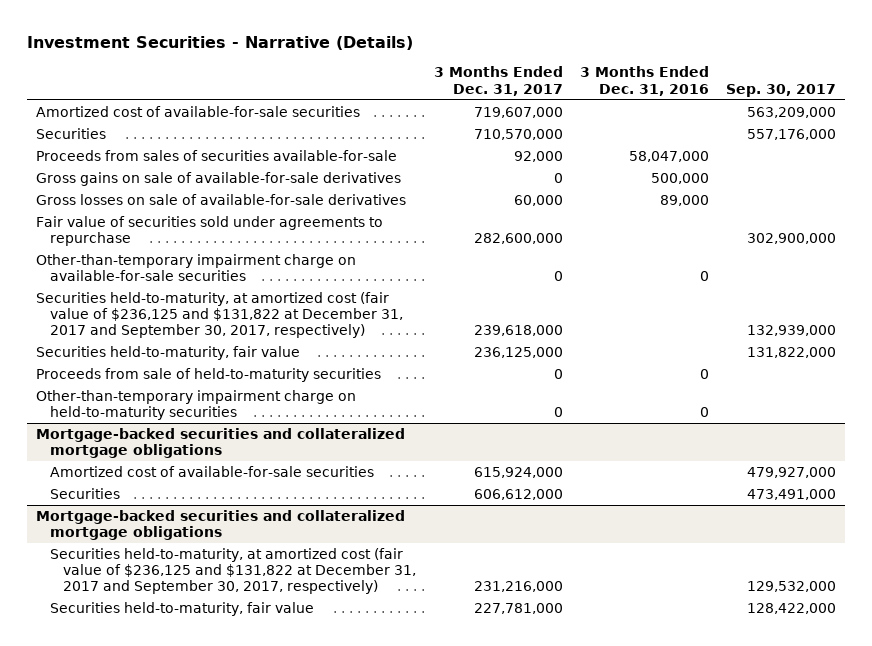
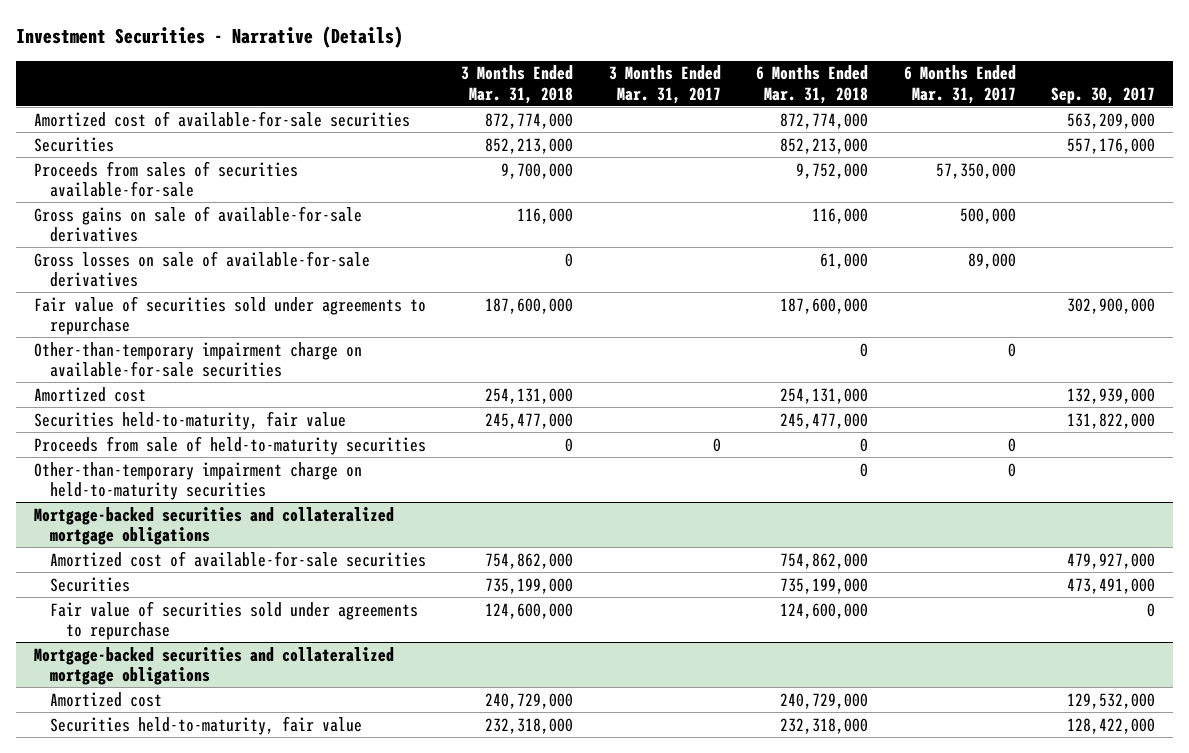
[433,66,563,96] 3 Months Ended Dec. 31, 2017 -> none
[580,66,710,96] 3 Months Ended Dec. 31, 2016 -> none
none -> [461,65,574,104] 3 Months Ended Mar. 31, 2018
none -> [608,65,721,104] 3 Months Ended Mar. 31, 2017
none -> [756,65,869,104] 6 Months Ended Mar. 31, 2018
none -> [903,65,1016,104] 6 Months Ended Mar. 31, 2017
[35,291,403,339] Securities held-to-maturity, at amortized cost (fair value of $236,125 and $131,822 at December 31, 2017 and September 30, 2017, respectively) -> [34,386,147,402] Amortized cost
none -> [50,600,419,640] Fair value of securities sold under agreements to repurchase
[49,547,417,595] Securities held-to-maturity, at amortized cost (fair value of $236,125 and $131,822 at December 31, 2017 and September 30, 2017, respectively) -> [50,691,163,707] Amortized cost

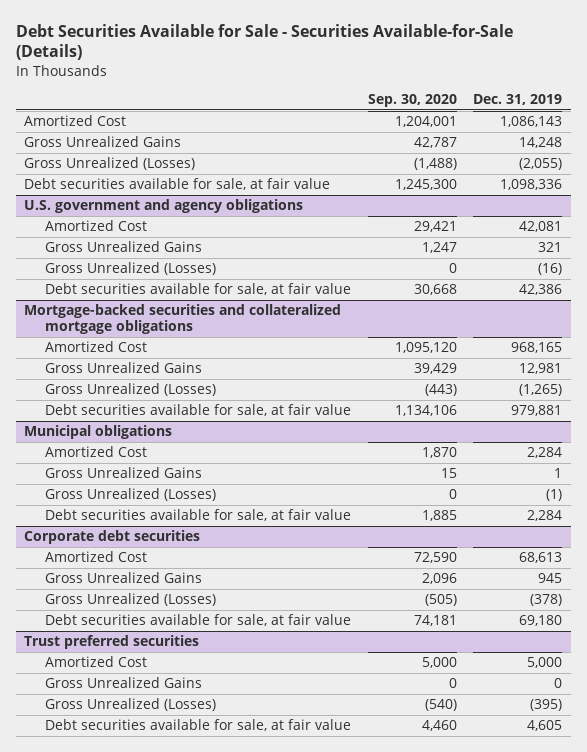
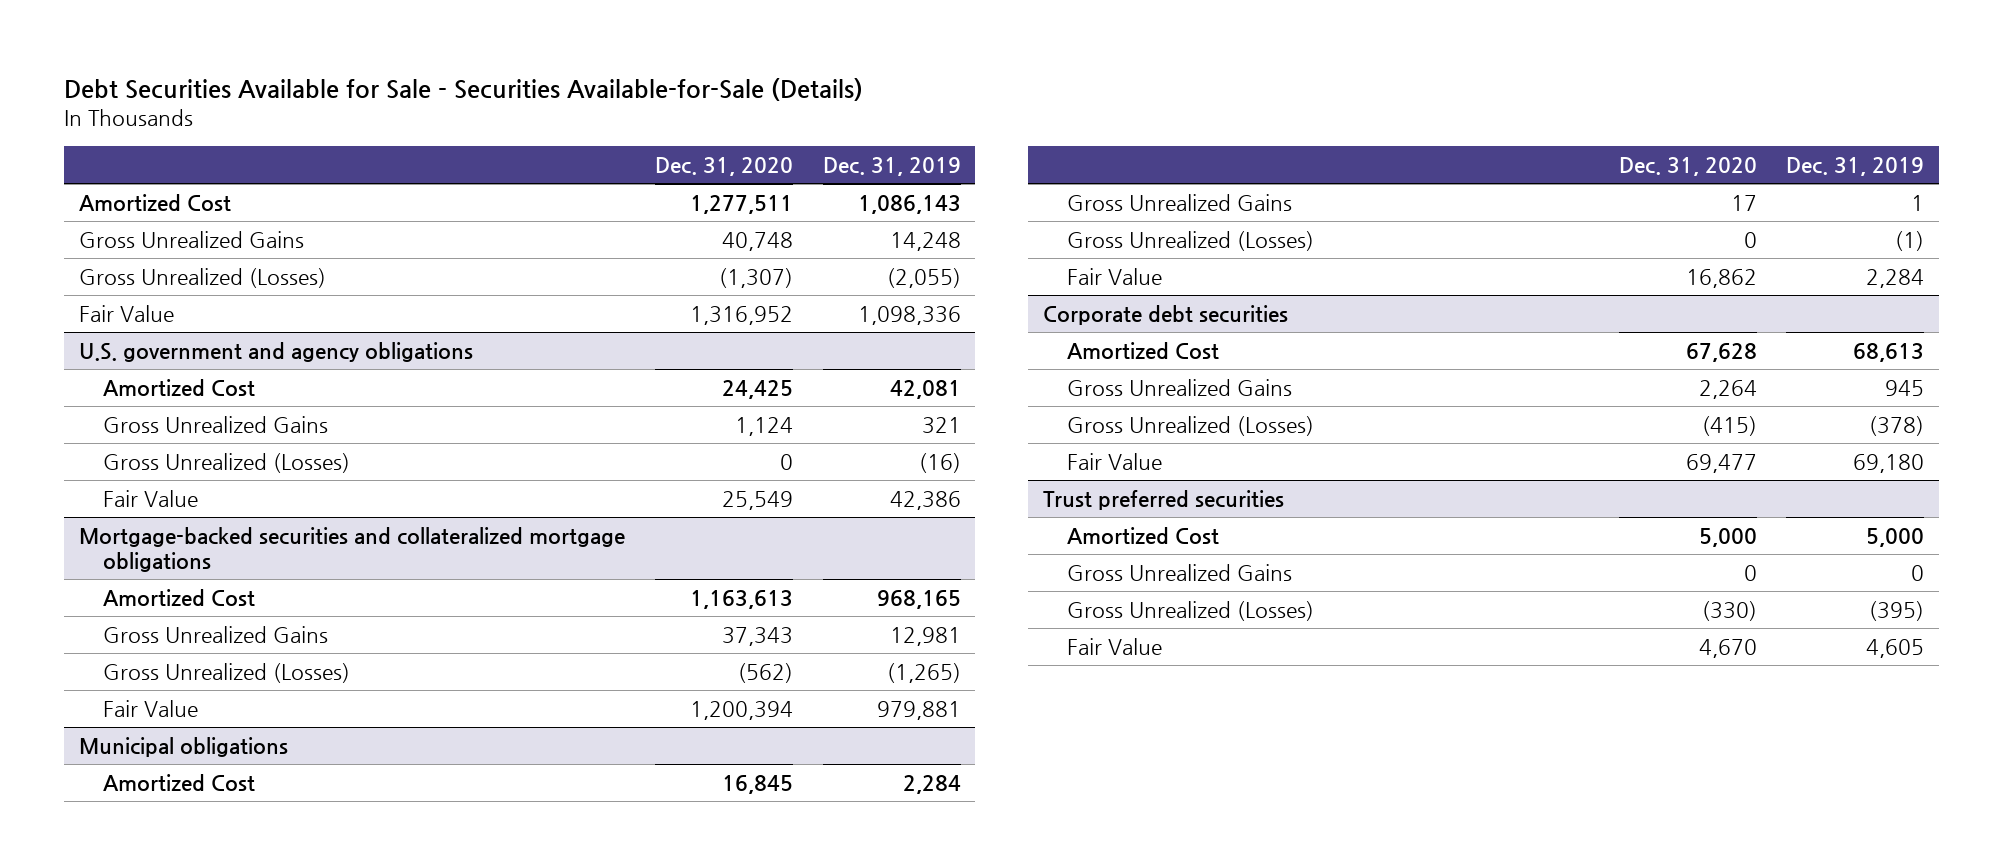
[367,94,457,108] Sep. 30, 2020 -> none
none -> [654,156,793,176] Dec. 31, 2020
[24,178,331,191] Debt securities available for sale, at fair value -> [79,304,175,322] Fair Value
[45,283,352,296] Debt securities available for sale, at fair value -> [102,489,198,507] Fair Value
[45,404,352,417] Debt securities available for sale, at fair value -> [102,699,198,717] Fair Value
[45,509,352,522] Debt securities available for sale, at fair value -> [1066,267,1162,285] Fair Value
[45,614,352,627] Debt securities available for sale, at fair value -> [1066,452,1162,470] Fair Value
[45,719,352,732] Debt securities available for sale, at fair value -> [1066,637,1162,655] Fair Value

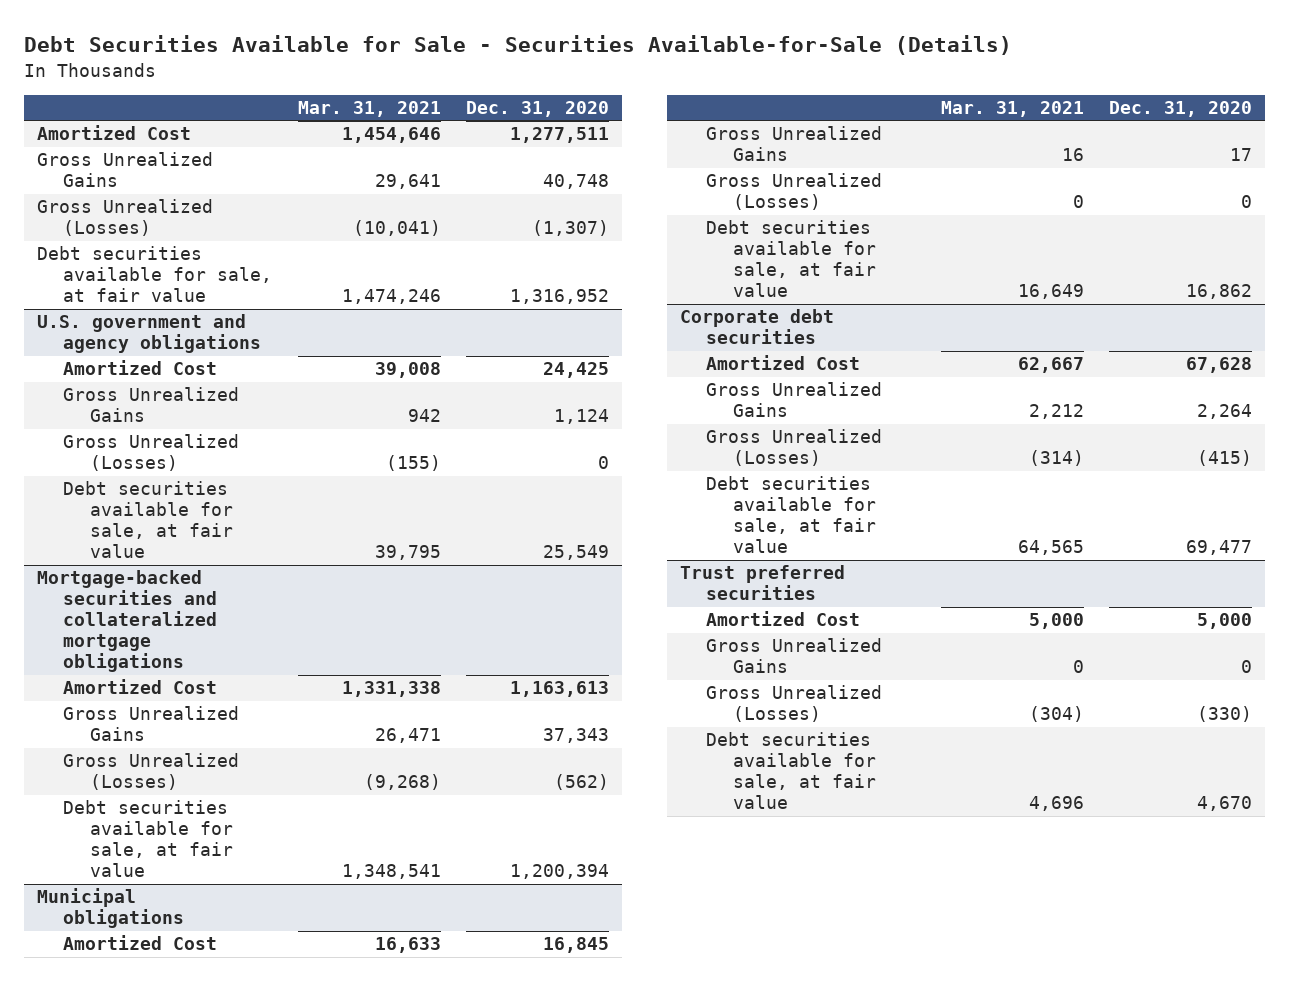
[822,156,961,176] Dec. 31, 2019 -> none
none -> [297,101,441,118] Mar. 31, 2021
[79,304,175,322] Fair Value -> [36,246,273,303] Debt securities available for sale, at fair value
[102,489,198,507] Fair Value -> [63,481,233,559] Debt securities available for sale, at fair value
[102,699,198,717] Fair Value -> [63,800,233,878] Debt securities available for sale, at fair value
[1066,267,1162,285] Fair Value -> [706,220,876,298] Debt securities available for sale, at fair value
[1066,452,1162,470] Fair Value -> [706,476,876,554] Debt securities available for sale, at fair value
[1066,637,1162,655] Fair Value -> [706,732,876,810] Debt securities available for sale, at fair value

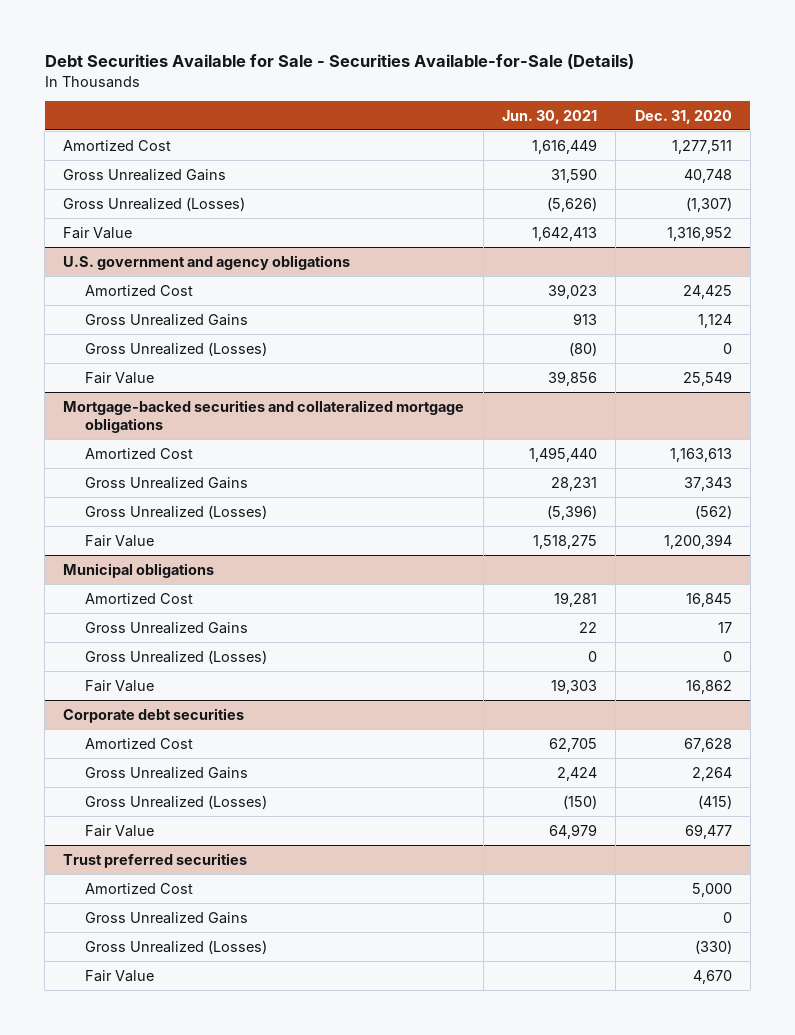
[297,101,441,118] Mar. 31, 2021 -> none
none -> [502,109,598,124] Jun. 30, 2021
[36,246,273,303] Debt securities available for sale, at fair value -> [63,226,133,239] Fair Value
[63,481,233,559] Debt securities available for sale, at fair value -> [84,371,154,384] Fair Value
[63,800,233,878] Debt securities available for sale, at fair value -> [84,534,154,547] Fair Value
[706,220,876,298] Debt securities available for sale, at fair value -> [84,679,154,692] Fair Value
[706,476,876,554] Debt securities available for sale, at fair value -> [84,824,154,837] Fair Value
[706,732,876,810] Debt securities available for sale, at fair value -> [84,969,154,982] Fair Value

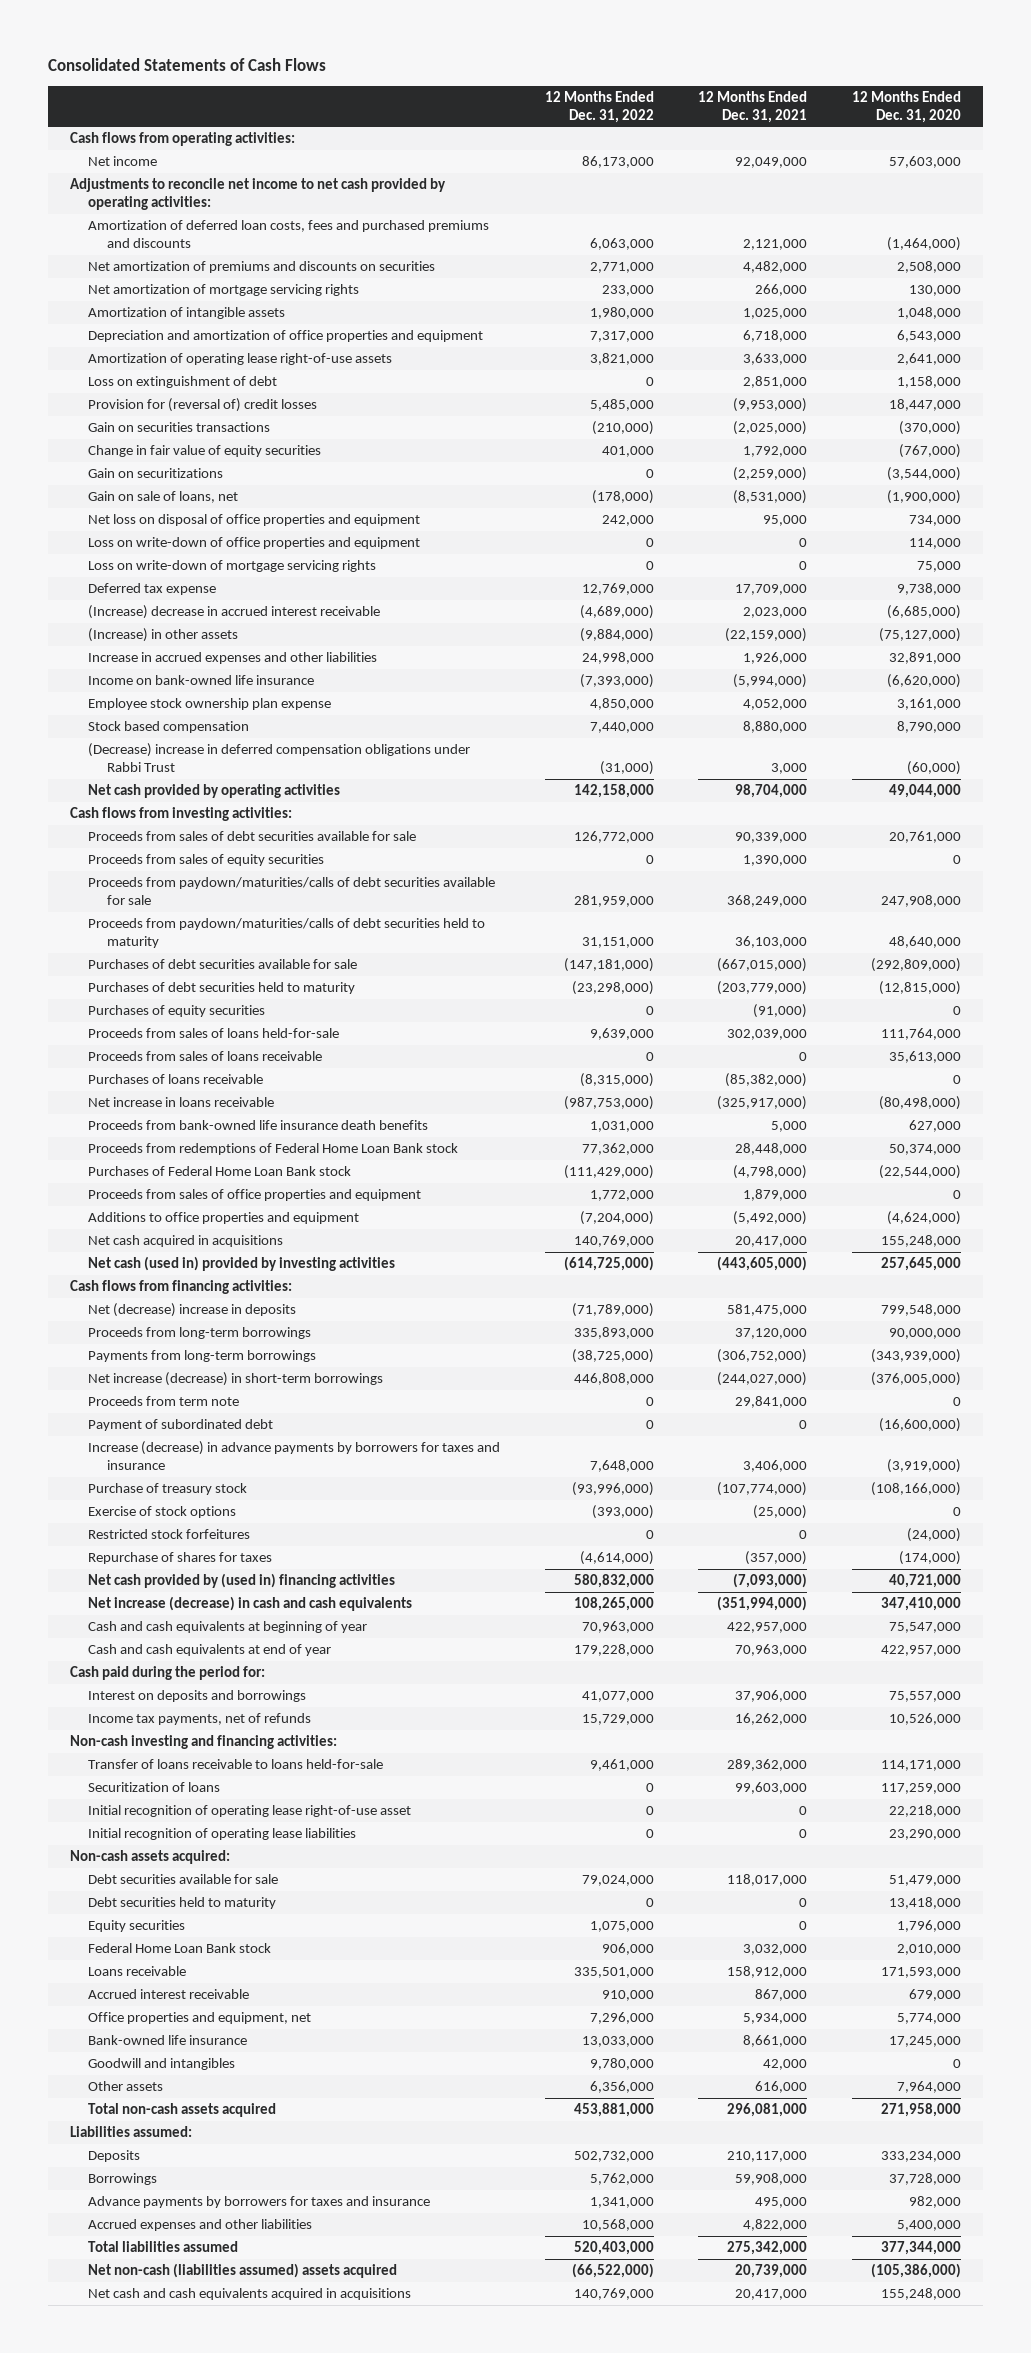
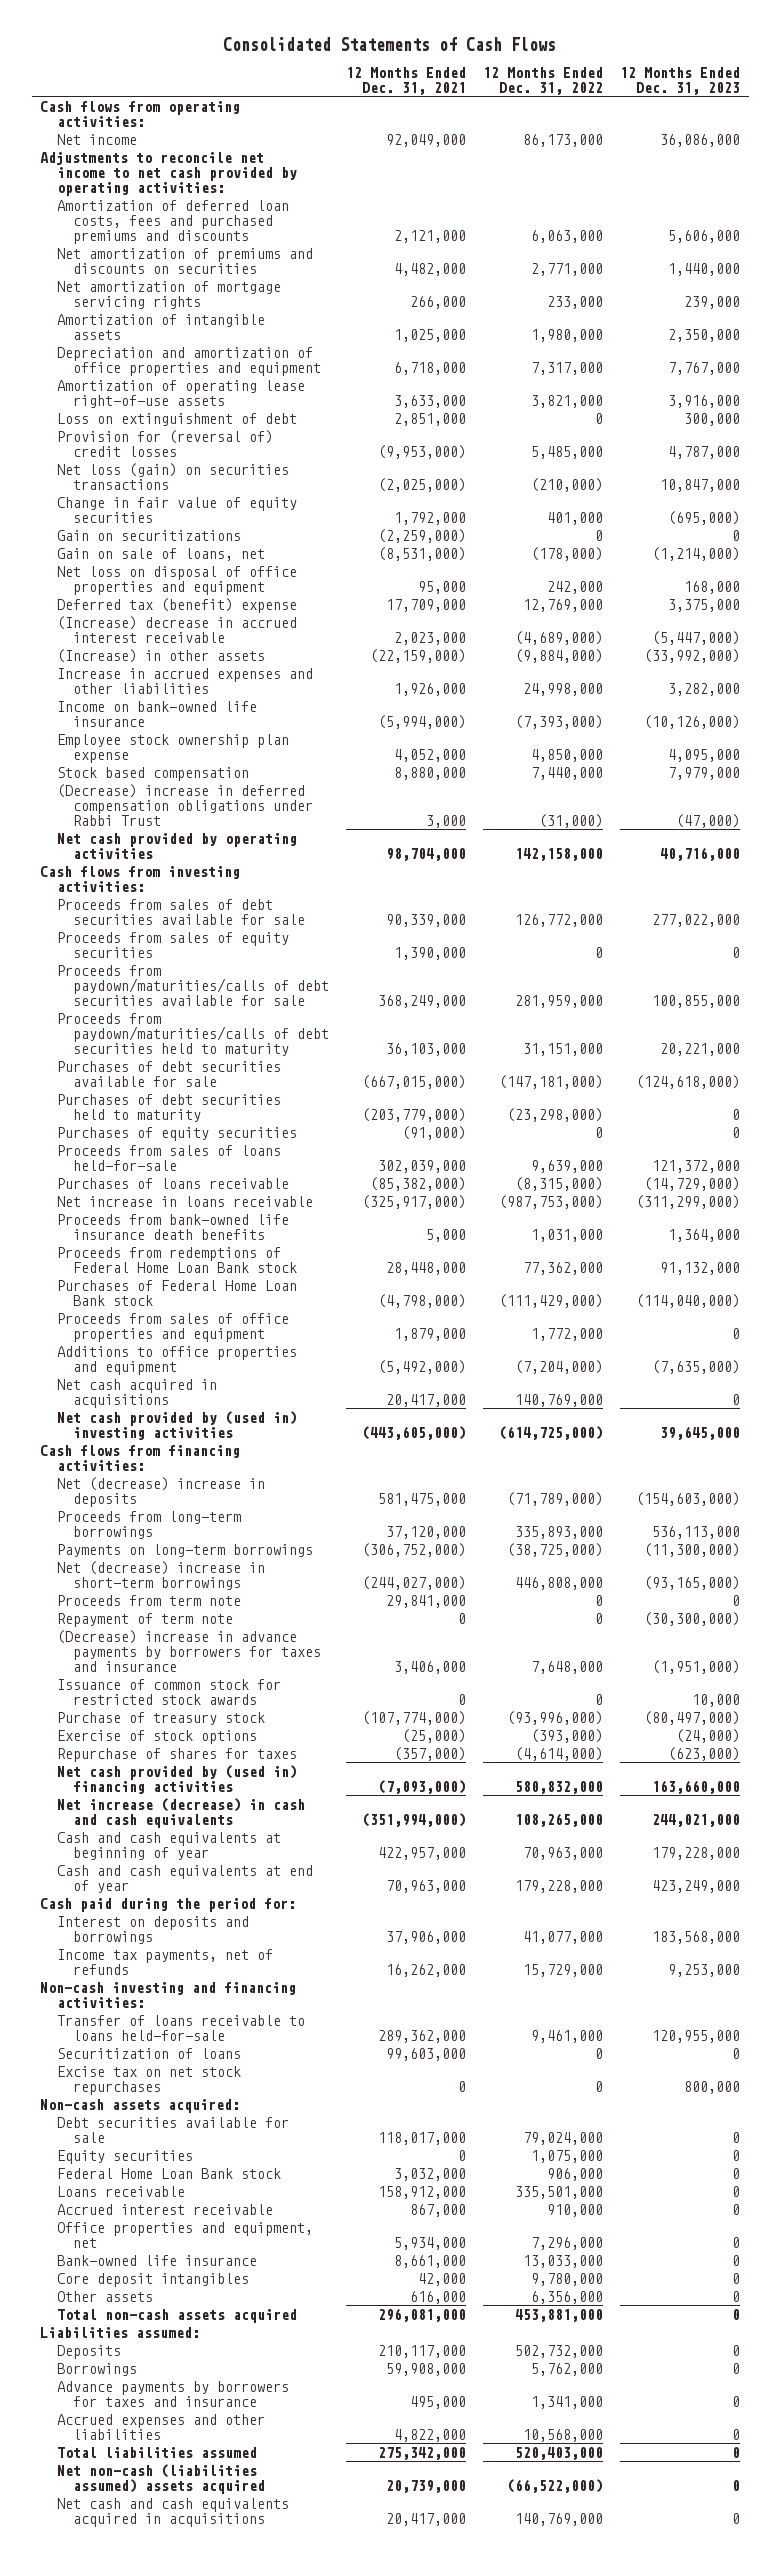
[851,90,961,123] 12 Months Ended Dec. 31, 2020 -> none
none -> [620,66,741,95] 12 Months Ended Dec. 31, 2023
[88,422,271,433] Gain on securities transactions -> [56,462,289,490] Net loss (gain) on securities transactions
[88,537,421,550] Loss on write-down of office properties and equipment -> none
[88,560,377,573] Loss on write-down of mortgage servicing rights -> none
[88,583,217,596] Deferred tax expense -> [56,597,297,613] Deferred tax (benefit) expense
[88,1051,323,1062] Proceeds from sales of loans receivable -> none
[88,1256,396,1272] Net cash (used in) provided by investing activities -> [56,1410,297,1440] Net cash provided by (used in) investing activities
[88,1350,317,1363] Payments from long-term borrowings -> [56,1543,313,1557] Payments on long-term borrowings
[88,1372,384,1387] Net increase (decrease) in short-term borrowings -> [56,1560,265,1590] Net (decrease) increase in short-term borrowings
[88,1419,274,1432] Payment of subordinated debt -> none
none -> [56,1612,233,1627] Repayment of term note
[88,1441,501,1471] Increase (decrease) in advance payments by borrowers for taxes and insurance -> [56,1629,322,1672] (Decrease) increase in advance payments by borrowers for taxes and insurance
none -> [56,1678,281,1705] Issuance of common stock for restricted stock awards
[88,1529,251,1540] Restricted stock forfeitures -> none
[88,1805,412,1818] Initial recognition of operating lease right-of-use asset -> none
[88,1828,357,1841] Initial recognition of operating lease liabilities -> none
none -> [56,2065,241,2095] Excise tax on net stock repurchases
[88,1897,277,1910] Debt securities held to maturity -> none
[88,2058,236,2071] Goodwill and intangibles -> [56,2272,249,2287] Core deposit intangibles

